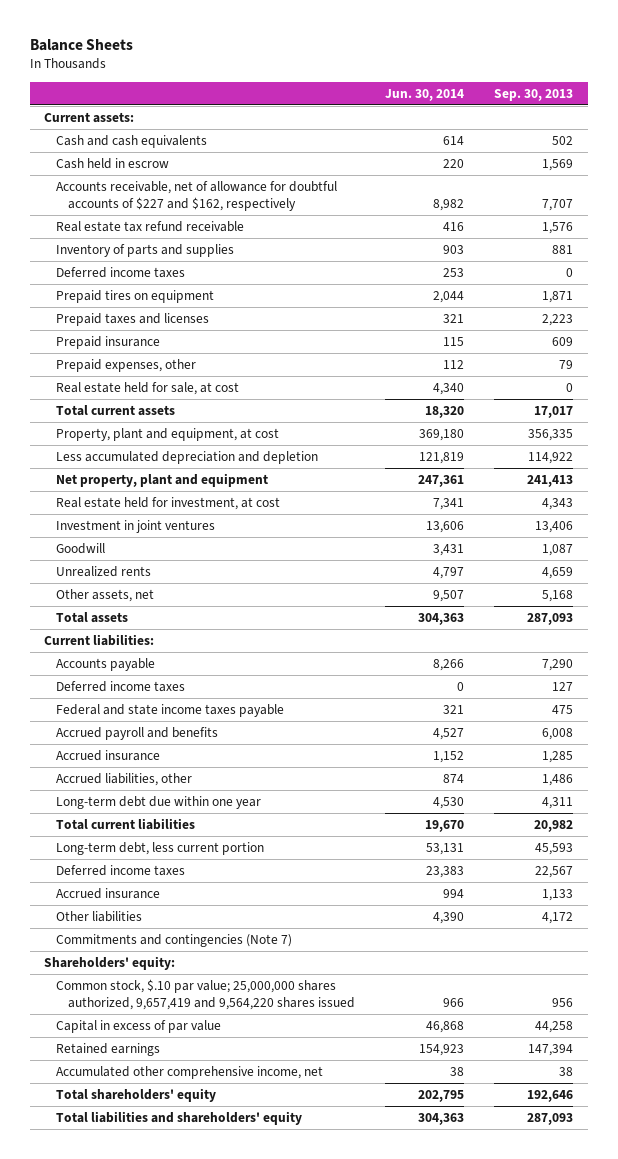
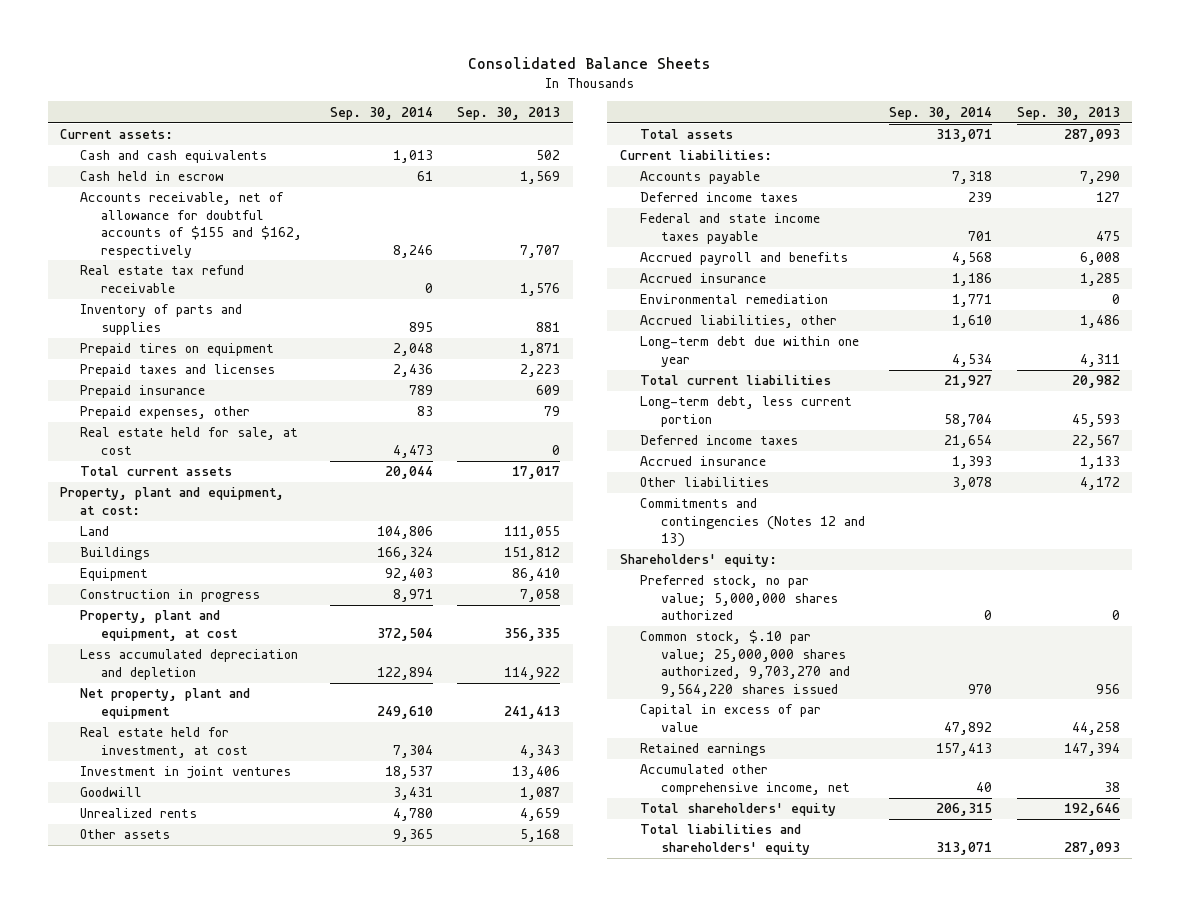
[29,39,133,52] Balance Sheets -> [467,56,711,69] Consolidated Balance Sheets
[385,88,465,101] Jun. 30, 2014 -> none
none -> [329,106,433,120] Sep. 30, 2014
[56,180,338,211] Accounts receivable, net of allowance for doubtful accounts of $227 and $162, respectively -> [80,192,303,258] Accounts receivable, net of allowance for doubtful accounts of $155 and $162, respectively
[56,266,186,278] Deferred income taxes -> none
none -> [59,487,284,515] Property, plant and equipment, at cost:
none -> [80,526,110,537] Land
none -> [80,547,151,561] Buildings
none -> [80,568,149,582] Equipment
none -> [80,589,261,603] Construction in progress
[56,588,155,602] Other assets, net -> [80,829,171,840] Other assets
none -> [640,294,829,305] Environmental remediation
[56,933,293,947] Commitments and contingencies (Note 7) -> [640,498,865,548] Commitments and contingencies (Notes 12 and 13)
none -> [640,575,838,621] Preferred stock, no par value; 5,000,000 shares authorized
[56,978,356,1010] Common stock, $.10 par value; 25,000,000 shares authorized, 9,657,419 and 9,564,220 shares issued -> [640,630,850,697] Common stock, $.10 par value; 25,000,000 shares authorized, 9,703,270 and 9,564,220 shares issued

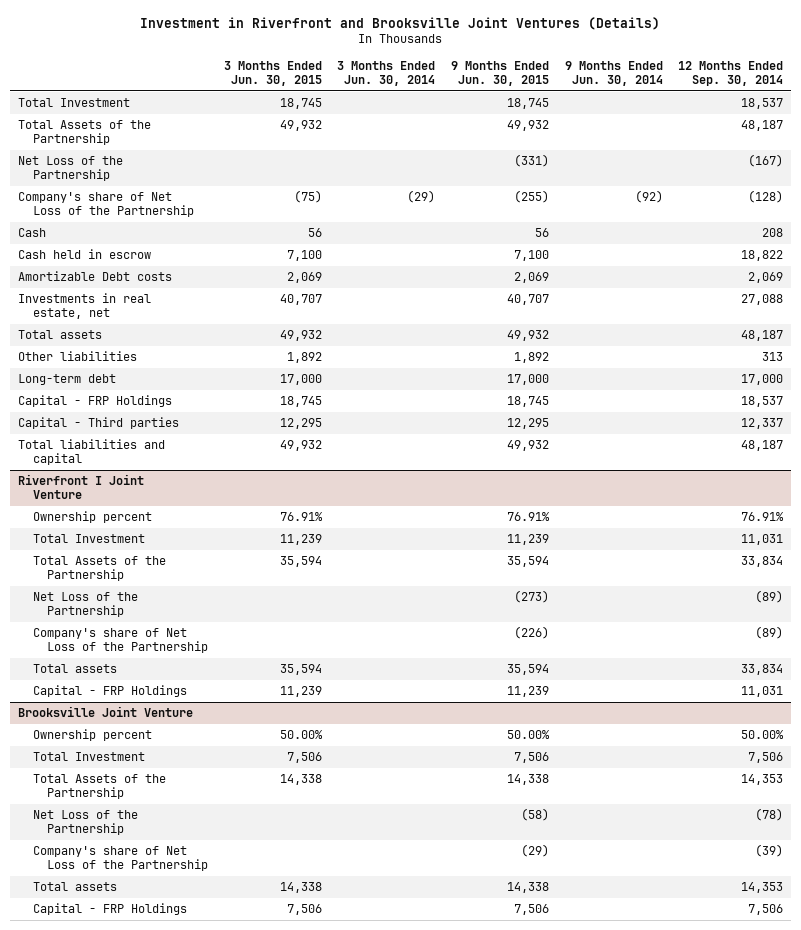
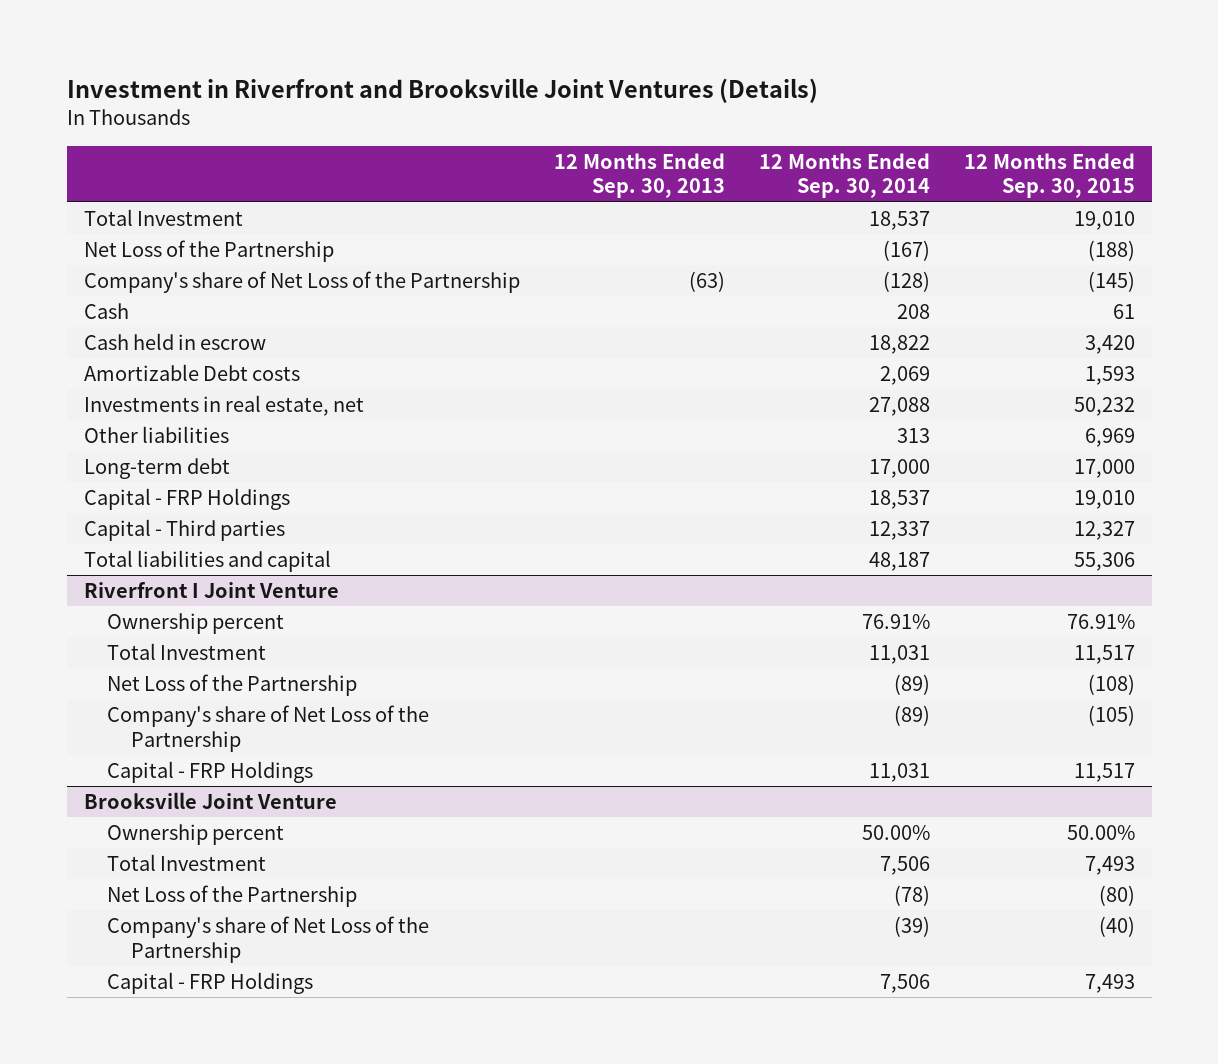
[223,61,322,86] 3 Months Ended Jun. 30, 2015 -> none
[337,61,436,86] 3 Months Ended Jun. 30, 2014 -> none
[451,61,550,86] 9 Months Ended Jun. 30, 2015 -> none
[564,61,663,86] 9 Months Ended Jun. 30, 2014 -> none
none -> [553,152,725,199] 12 Months Ended Sep. 30, 2013
none -> [963,152,1135,199] 12 Months Ended Sep. 30, 2015
[17,120,151,146] Total Assets of the Partnership -> none
[17,330,102,340] Total assets -> none
[32,556,166,582] Total Assets of the Partnership -> none
[32,664,117,674] Total assets -> none
[32,774,166,800] Total Assets of the Partnership -> none
[32,882,117,892] Total assets -> none

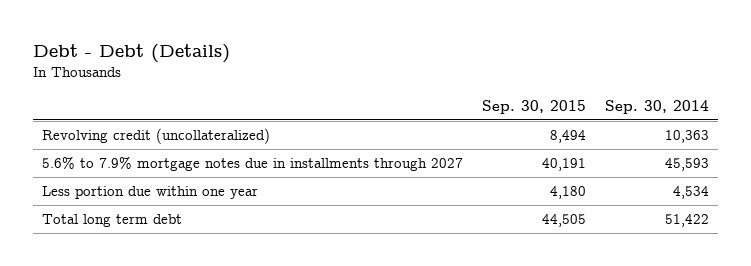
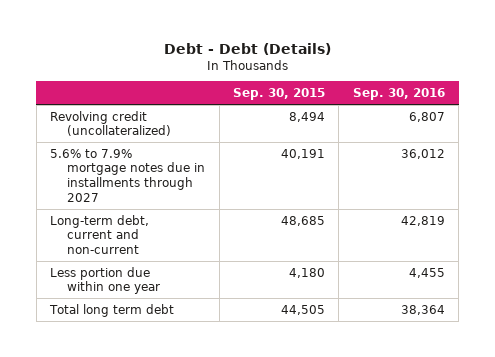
[604,100,709,115] Sep. 30, 2014 -> none
none -> [352,87,445,100] Sep. 30, 2016
none -> [50,214,150,254] Long-term debt, current and non-current

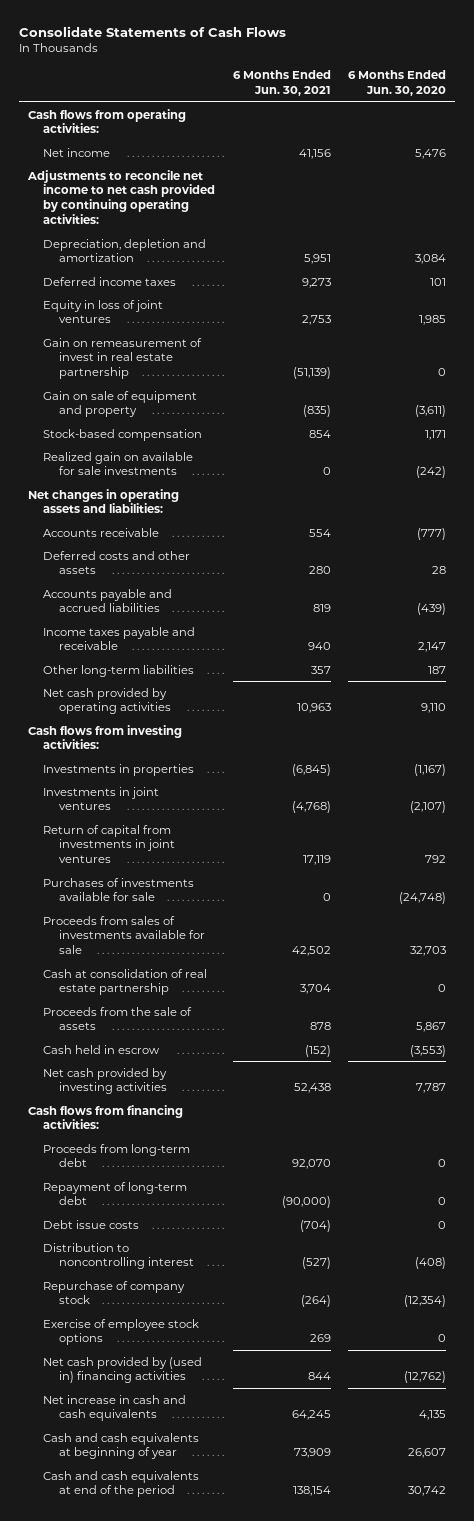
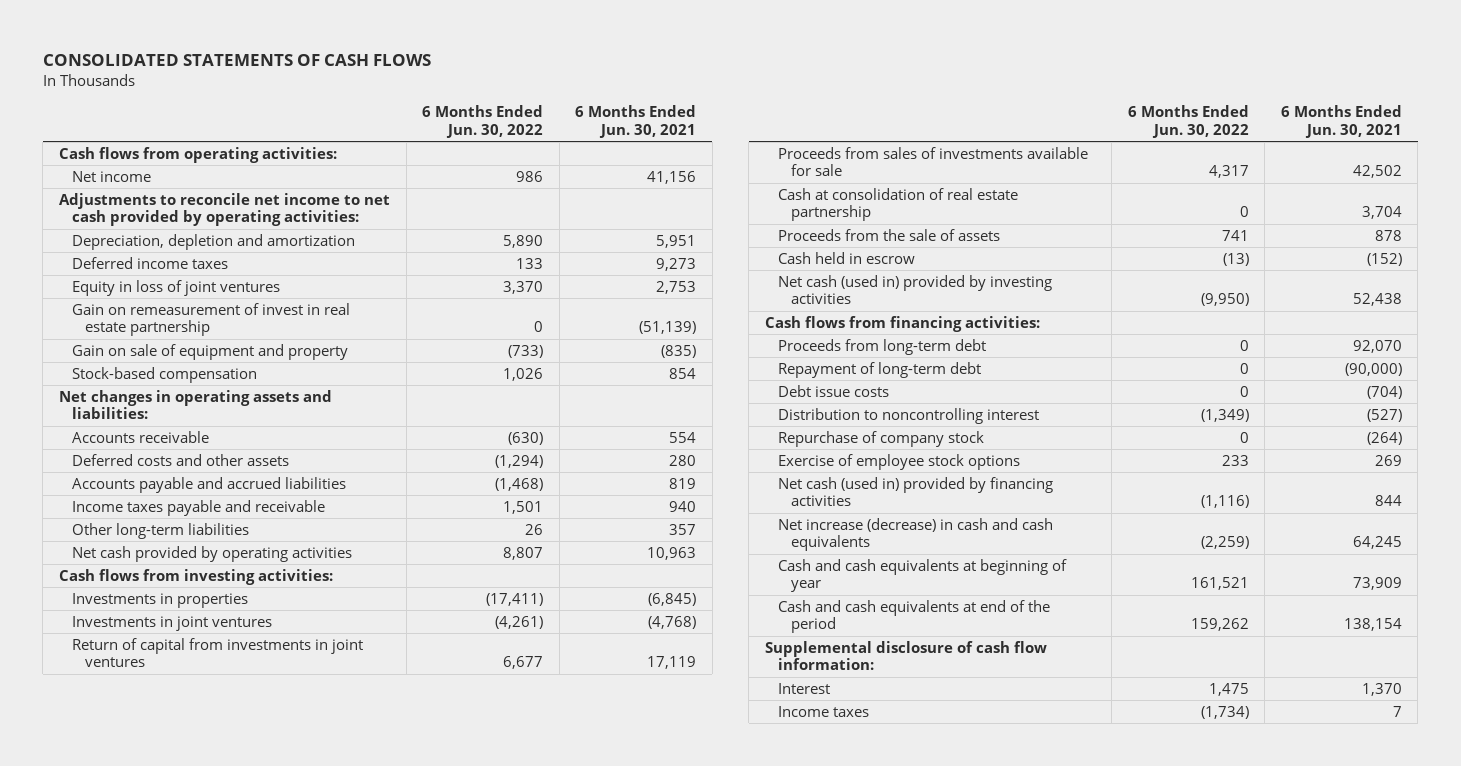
[18,25,286,37] Consolidate Statements of Cash Flows -> [42,53,431,66] CONSOLIDATED STATEMENTS OF CASH FLOWS
[348,70,447,97] 6 Months Ended Jun. 30, 2020 -> none
none -> [422,105,544,138] 6 Months Ended Jun. 30, 2022
[26,169,216,225] Adjustments to reconcile net income to net cash provided by continuing operating activities: -> [58,192,390,227] Adjustments to reconcile net income to net cash provided by operating activities:
[43,451,194,476] Realized gain on available for sale investments -> none
[43,877,195,902] Purchases of investments available for sale -> none
[43,1067,168,1095] Net cash provided by investing activities -> [777,274,1052,305] Net cash (used in) provided by investing activities
[43,1356,203,1384] Net cash provided by (used in) financing activities -> [777,476,1053,507] Net cash (used in) provided by financing activities
[43,1394,187,1422] Net increase in cash and cash equivalents -> [777,517,1053,552] Net increase (decrease) in cash and cash equivalents
none -> [764,640,1047,671] Supplemental disclosure of cash flow information:
none -> [777,682,830,694] Interest
none -> [777,705,869,717] Income taxes

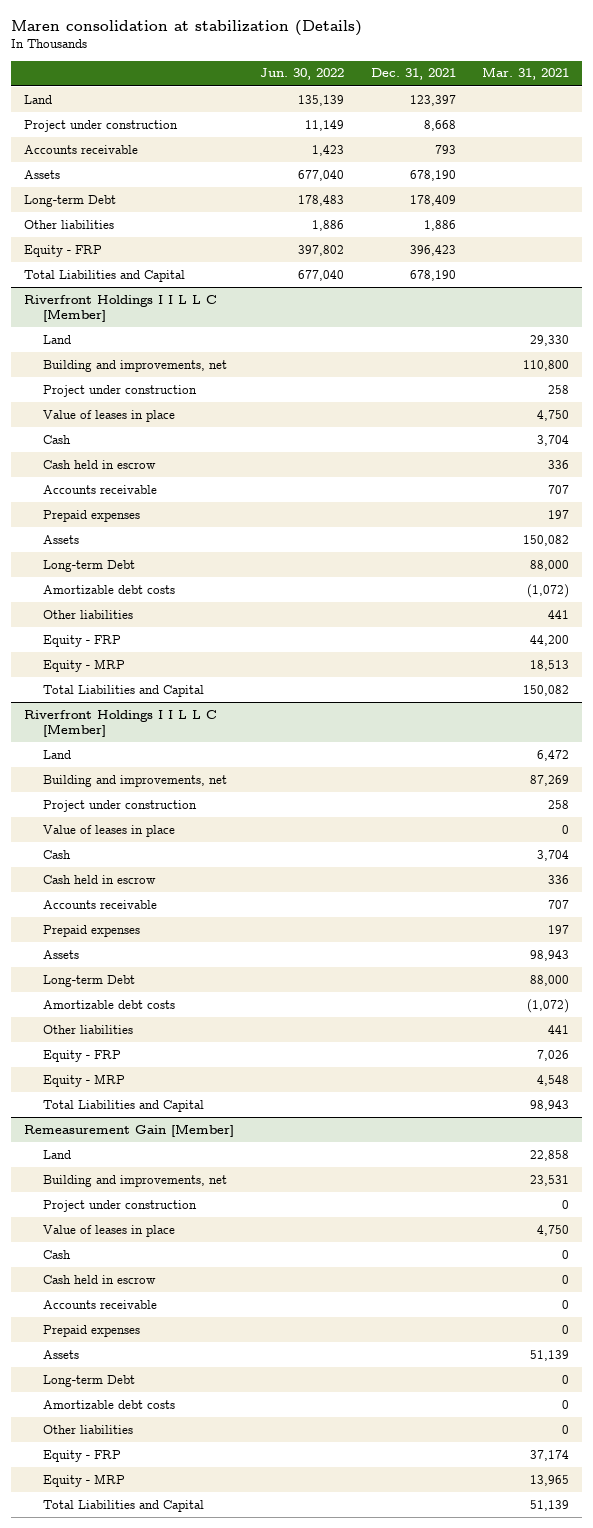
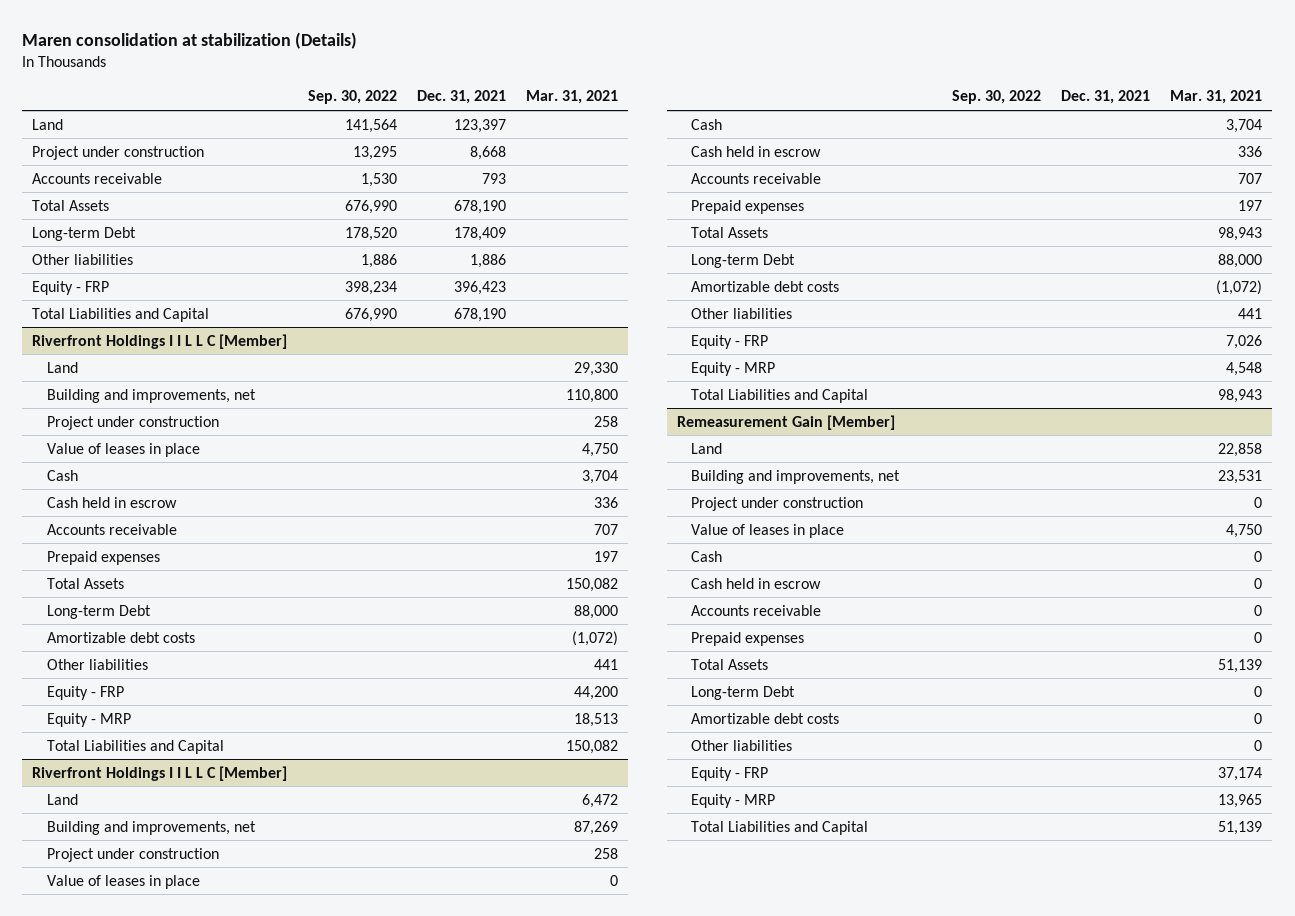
[260,68,345,81] Jun. 30, 2022 -> none
none -> [307,90,397,105] Sep. 30, 2022
[24,169,61,179] Assets -> [32,199,110,211] Total Assets
[43,534,80,544] Assets -> [47,577,125,589] Total Assets
[43,949,80,959] Assets -> [691,226,769,238] Total Assets
[43,1349,80,1359] Assets -> [691,658,769,670] Total Assets

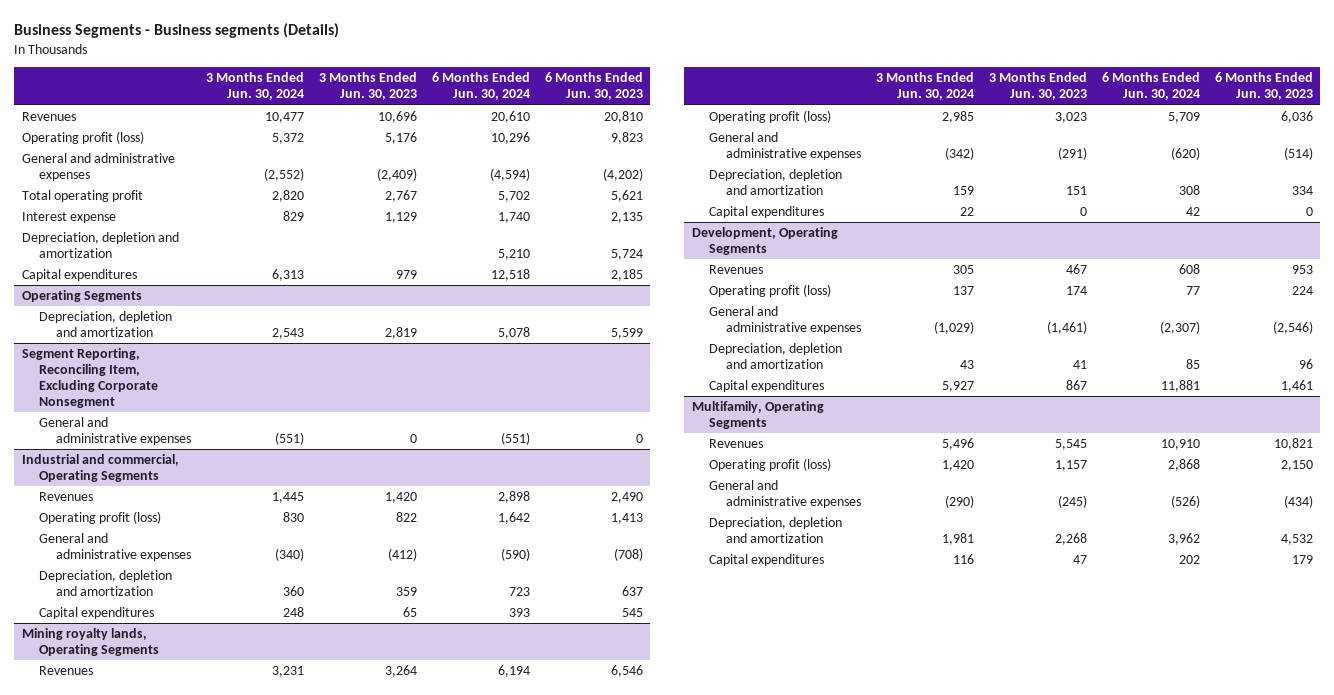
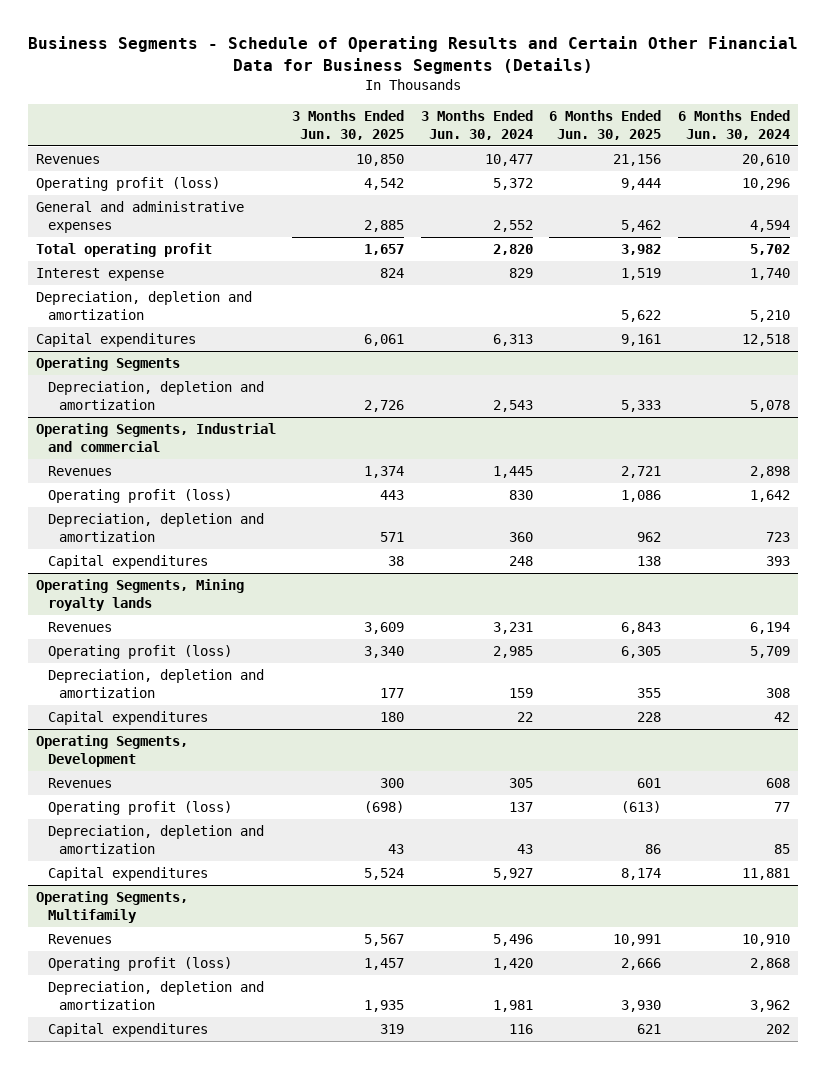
[14,23,340,39] Business Segments - Business segments (Details) -> [27,36,798,75] Business Segments - Schedule of Operating Results and Certain Other Financial Data for Business Segments (Details)
[319,72,418,101] 3 Months Ended Jun. 30, 2023 -> none
[544,72,643,101] 6 Months Ended Jun. 30, 2023 -> none
none -> [292,109,405,140] 3 Months Ended Jun. 30, 2025
none -> [549,109,662,140] 6 Months Ended Jun. 30, 2025
[264,167,305,181] (2,552) -> [492,220,533,233] 2,552
[489,167,530,181] (4,594) -> [749,220,790,233] 4,594
[21,348,159,408] Segment Reporting, Reconciling Item, Excluding Corporate Nonsegment -> none
[39,417,192,445] General and administrative expenses -> none
[21,454,179,482] Industrial and commercial, Operating Segments -> [35,422,276,453] Operating Segments, Industrial and commercial
[39,533,192,561] General and administrative expenses -> none
[21,628,160,656] Mining royalty lands, Operating Segments -> [35,578,244,612] Operating Segments, Mining royalty lands
[708,132,862,160] General and administrative expenses -> none
[691,227,838,255] Development, Operating Segments -> [35,734,188,768] Operating Segments, Development
[708,306,862,334] General and administrative expenses -> none
[691,401,824,429] Multifamily, Operating Segments -> [35,890,188,924] Operating Segments, Multifamily
[708,480,862,508] General and administrative expenses -> none

